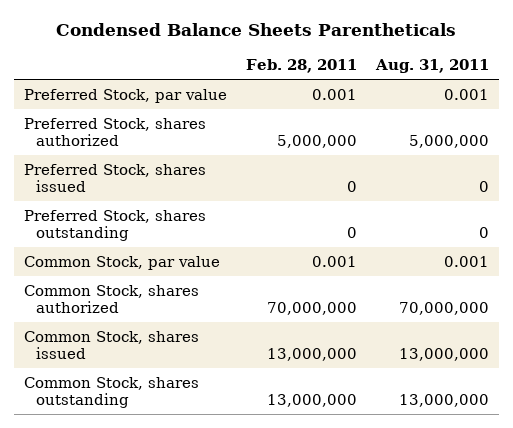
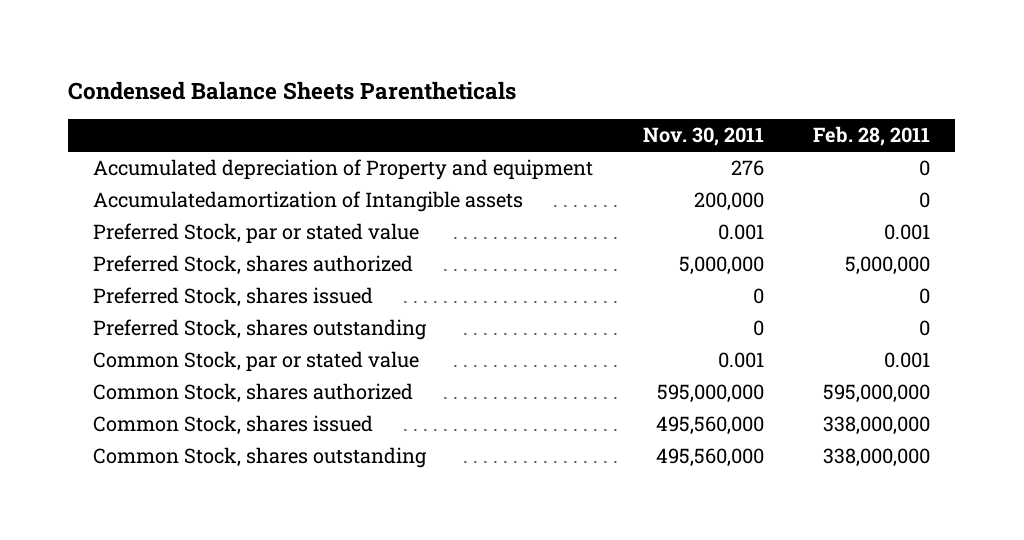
[375,59,490,74] Aug. 31, 2011 -> none
none -> [642,126,764,146] Nov. 30, 2011
none -> [93,159,594,181] Accumulated depreciation of Property and equipment
none -> [93,191,524,213] Accumulatedamortization of Intangible assets
[23,88,227,103] Preferred Stock, par value -> [93,223,420,245] Preferred Stock, par or stated value
[23,255,220,270] Common Stock, par value -> [93,351,420,373] Common Stock, par or stated value
[266,302,357,316] 70,000,000 -> [823,384,931,404] 595,000,000
[266,348,357,362] 13,000,000 -> [823,416,931,436] 338,000,000
[266,394,357,408] 13,000,000 -> [823,448,931,468] 338,000,000

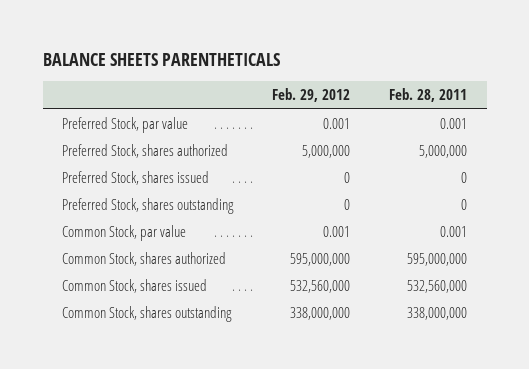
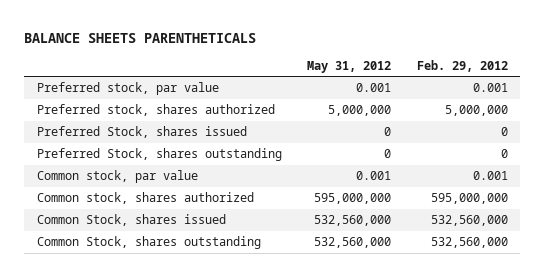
[389,88,468,103] Feb. 28, 2011 -> none
none -> [307,60,392,73] May 31, 2012
[62,116,189,133] Preferred Stock, par value -> [36,82,219,96] Preferred stock, par value
[62,143,229,158] Preferred Stock, shares authorized -> [36,104,275,117] Preferred stock, shares authorized
[62,224,187,241] Common Stock, par value -> [36,170,198,184] Common stock, par value
[62,251,227,266] Common Stock, shares authorized -> [36,192,254,205] Common stock, shares authorized
[290,306,351,320] 338,000,000 -> [430,237,508,249] 532,560,000

